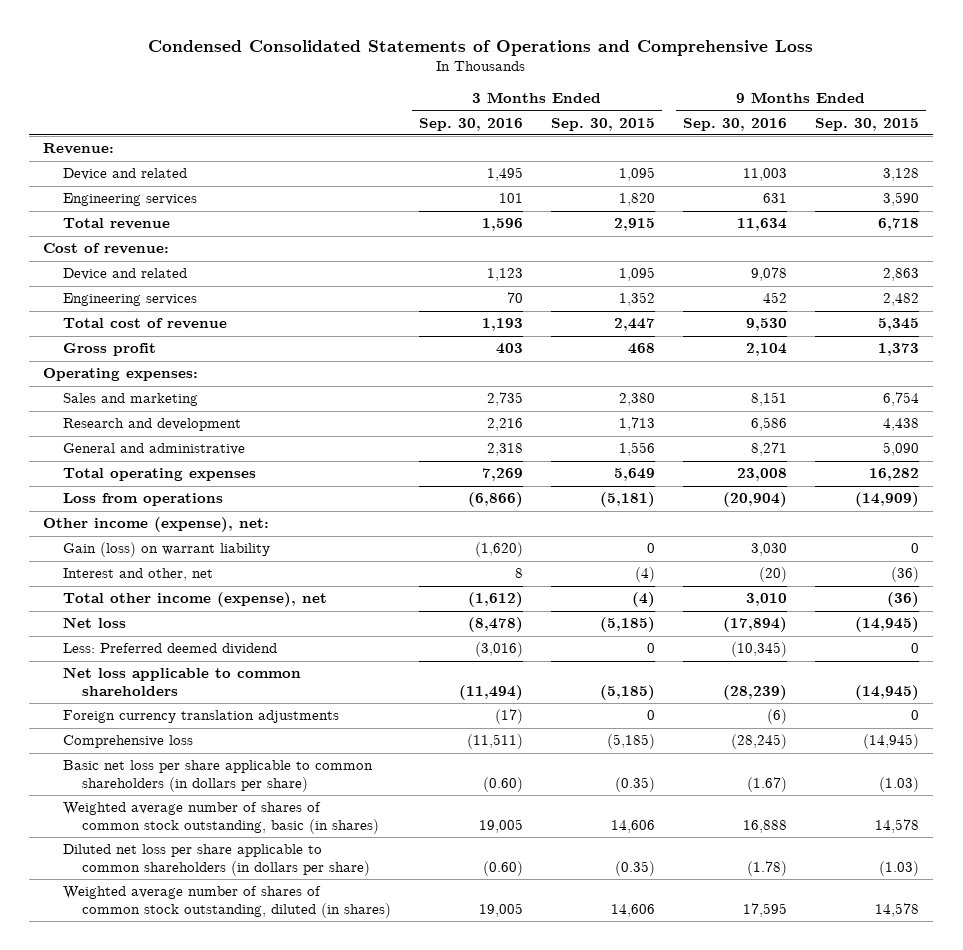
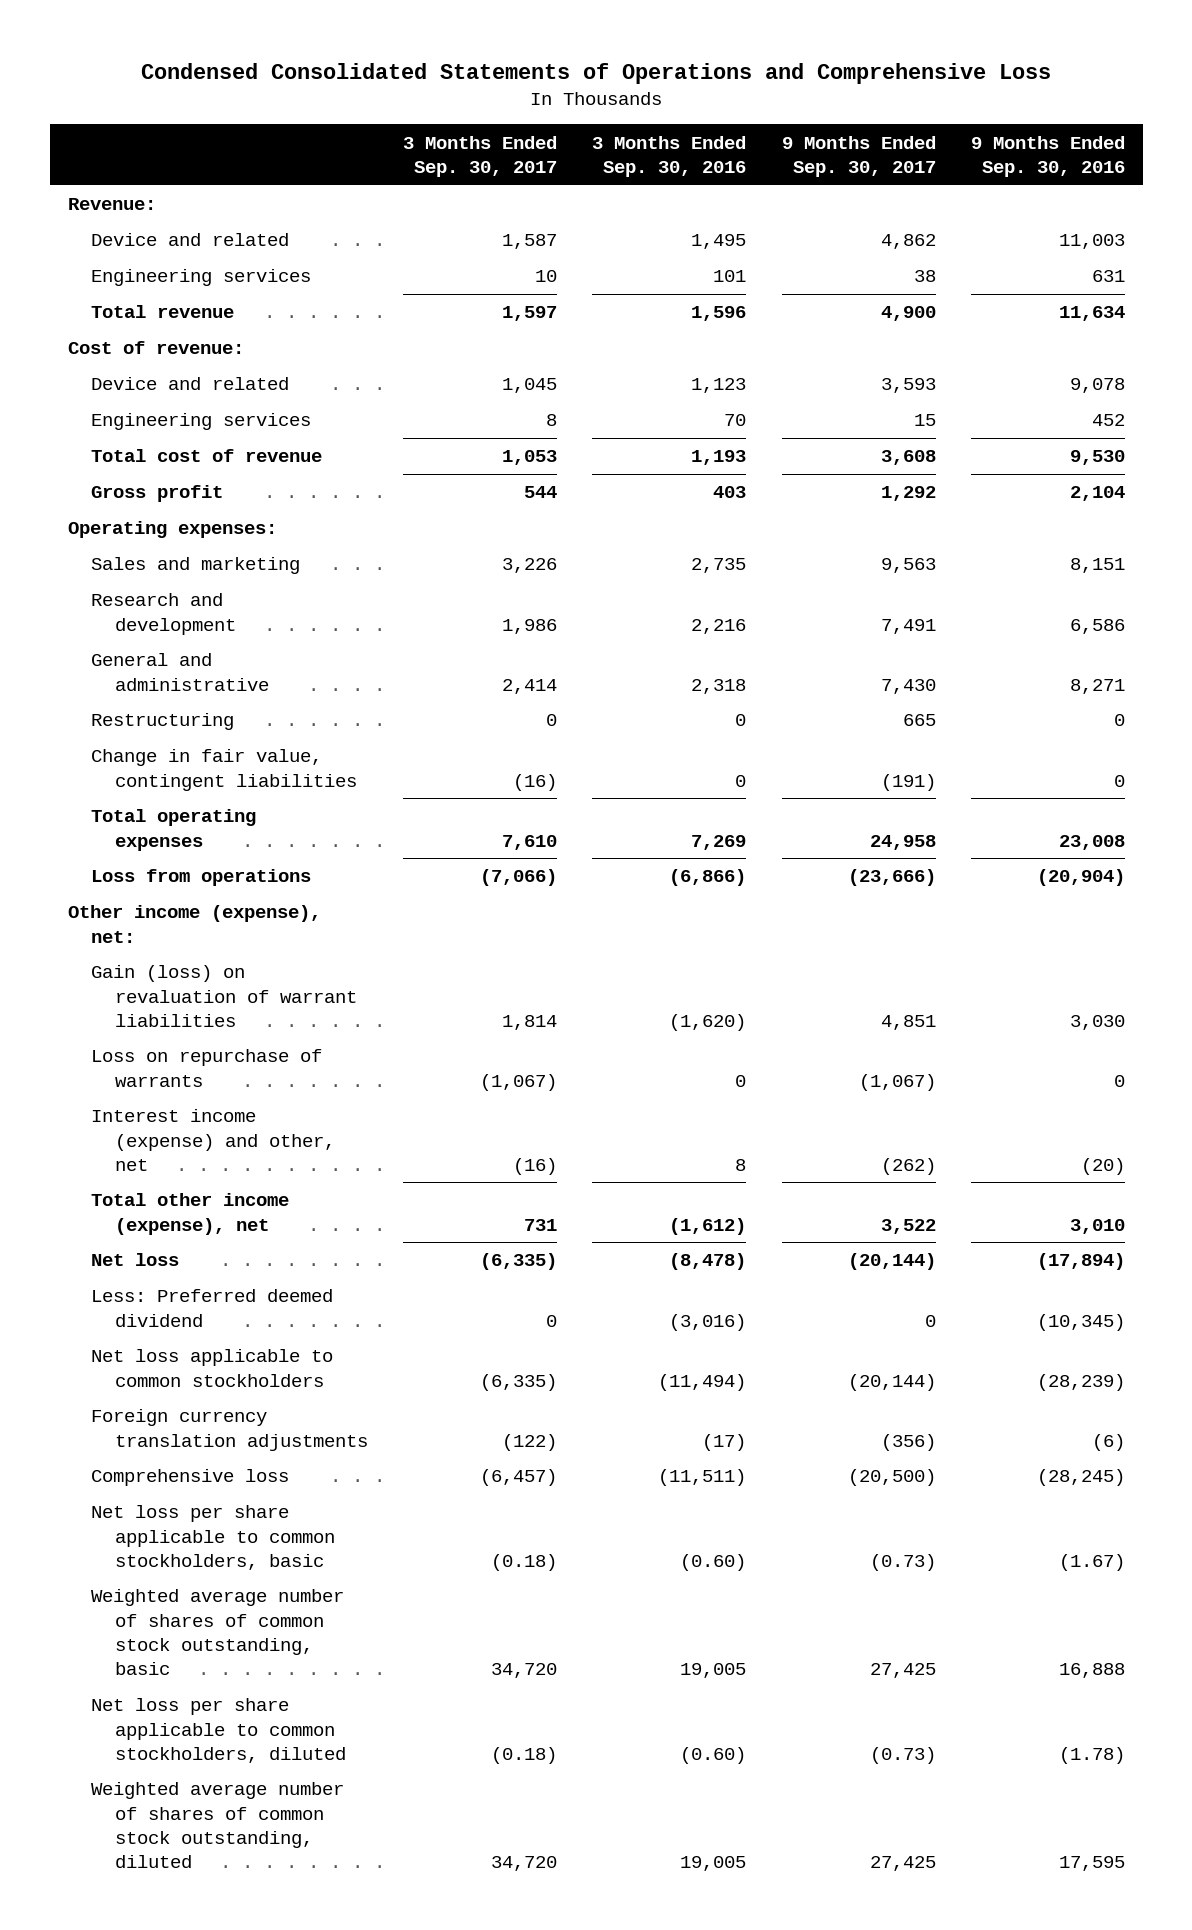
[551,117,656,131] Sep. 30, 2015 -> none
[815,117,920,131] Sep. 30, 2015 -> none
none -> [402,135,557,177] 3 Months Ended Sep. 30, 2017
none -> [781,135,936,177] 9 Months Ended Sep. 30, 2017
none -> [91,713,235,731] Restructuring
none -> [91,749,357,791] Change in fair value, contingent liabilities
[62,542,270,558] Gain (loss) on warrant liability -> [91,965,357,1027] Gain (loss) on revaluation of warrant liabilities
none -> [91,1049,323,1087] Loss on repurchase of warrants
[62,568,213,582] Interest and other, net -> [91,1109,335,1171] Interest income (expense) and other, net
[62,667,301,697] Net loss applicable to common shareholders -> [91,1349,334,1387] Net loss applicable to common stockholders
[62,760,373,793] Basic net loss per share applicable to common shareholders (in dollars per share) -> [91,1505,335,1570] Net loss per share applicable to common stockholders, basic
[62,802,380,835] Weighted average number of shares of common stock outstanding, basic (in shares) -> [91,1589,345,1675] Weighted average number of shares of common stock outstanding, basic
[62,844,371,877] Diluted net loss per share applicable to common shareholders (in dollars per share) -> [91,1698,346,1763] Net loss per share applicable to common stockholders, diluted
[62,886,392,919] Weighted average number of shares of common stock outstanding, diluted (in shares) -> [91,1782,345,1868] Weighted average number of shares of common stock outstanding, diluted

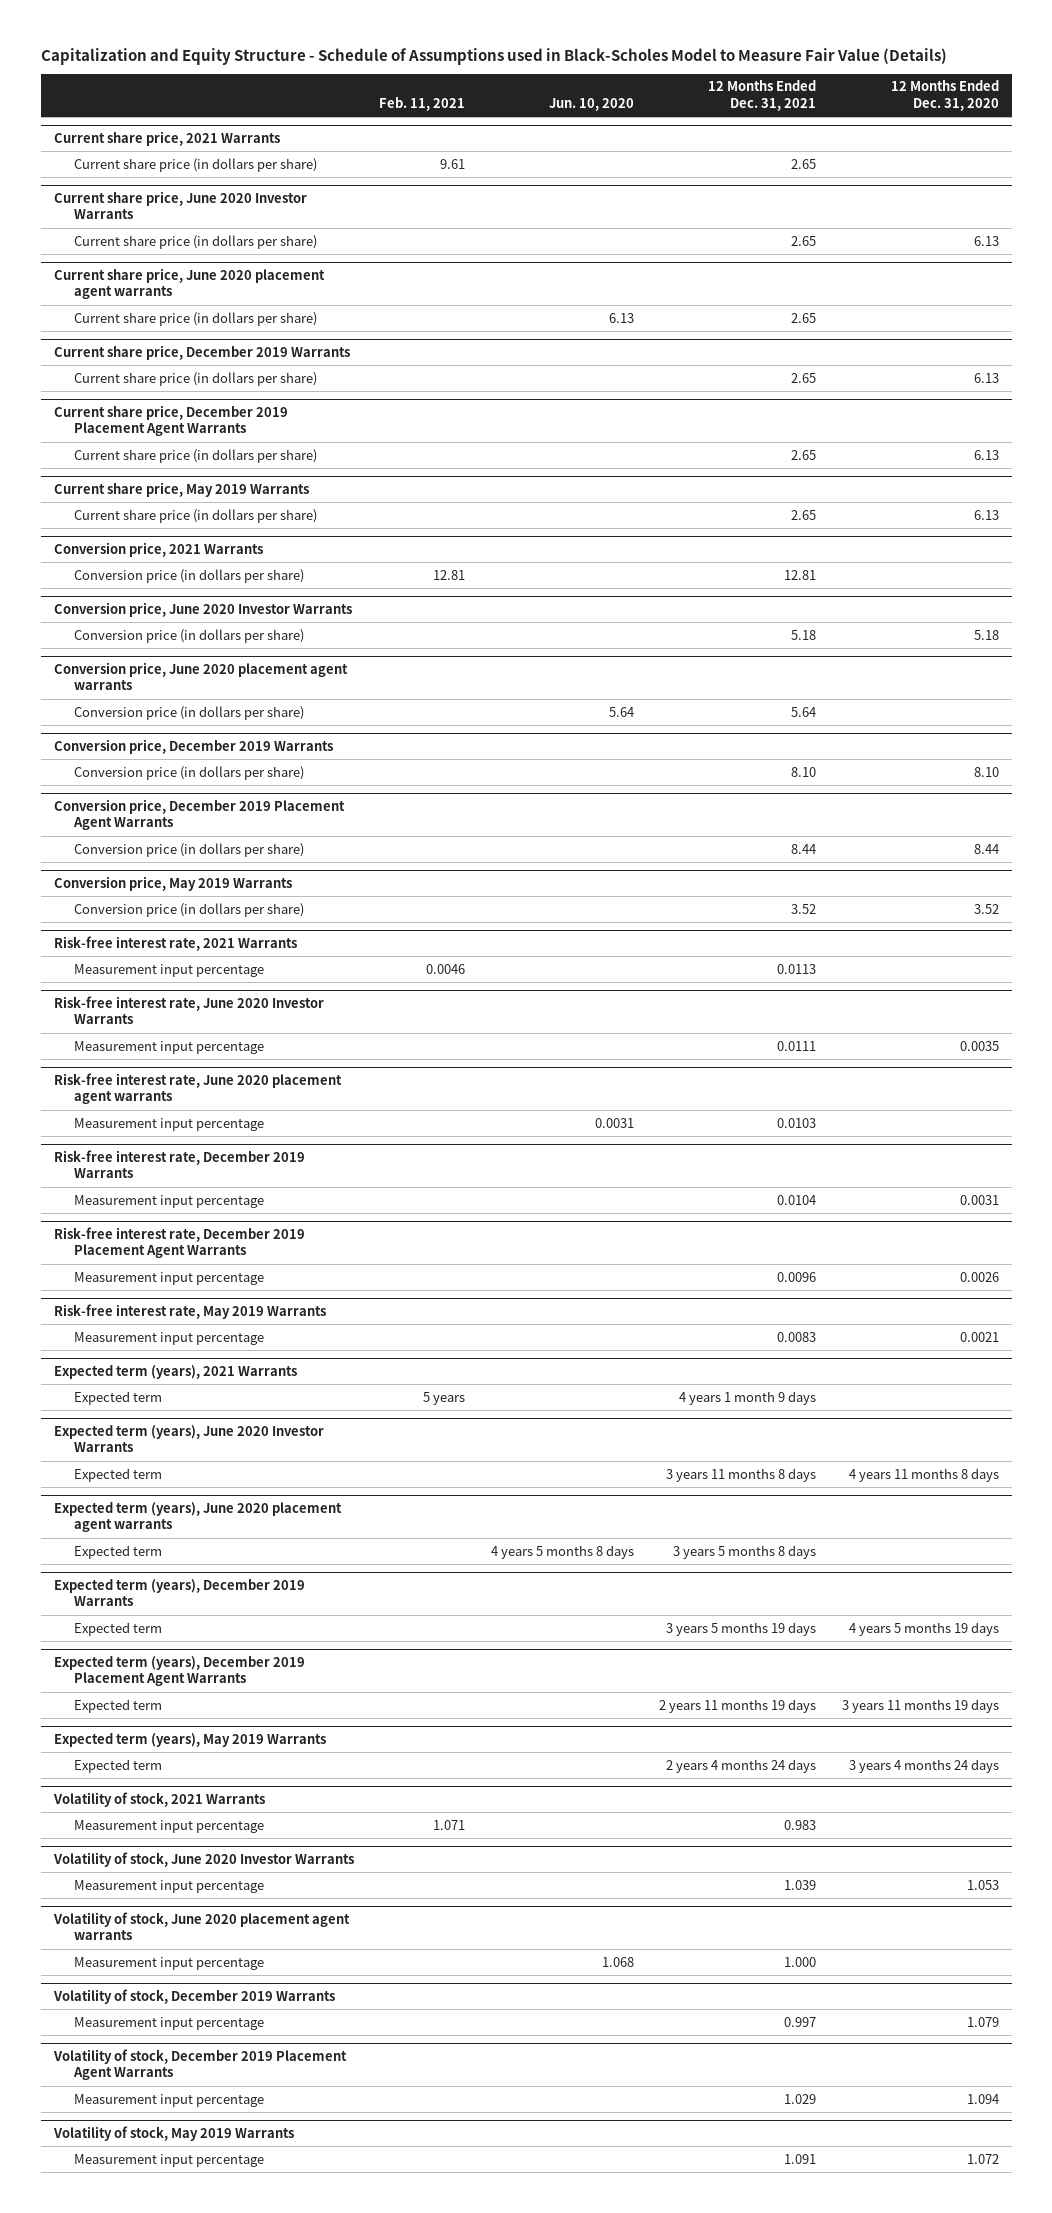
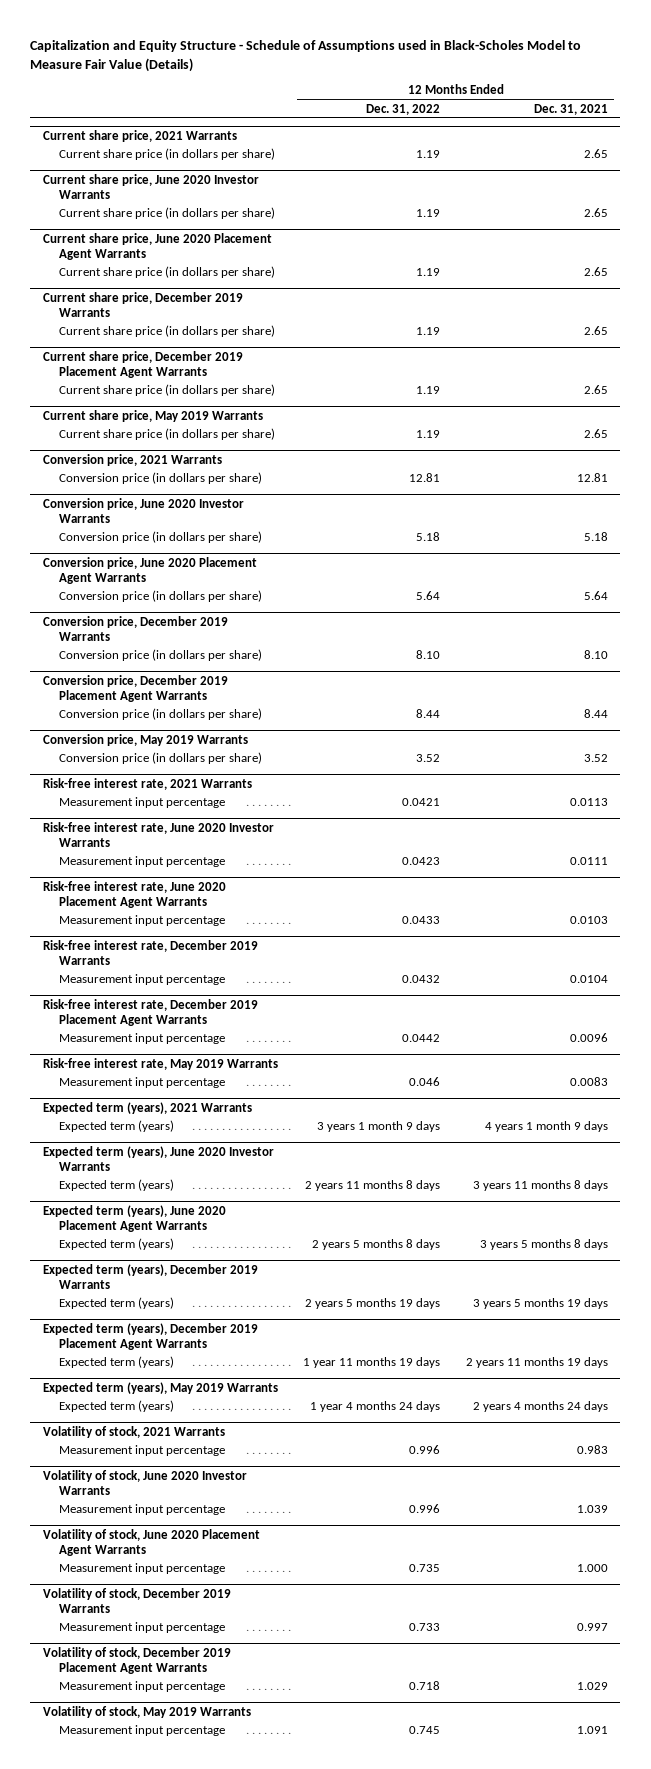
[379,96,466,111] Feb. 11, 2021 -> none
[548,97,634,111] Jun. 10, 2020 -> none
[890,80,999,111] 12 Months Ended Dec. 31, 2020 -> none
none -> [366,103,441,115] Dec. 31, 2022
[53,267,325,300] Current share price, June 2020 placement agent warrants -> [43,232,273,260] Current share price, June 2020 Placement Agent Warrants
[53,661,348,691] Conversion price, June 2020 placement agent warrants -> [43,556,258,584] Conversion price, June 2020 Placement Agent Warrants
[53,1072,342,1105] Risk-free interest rate, June 2020 placement agent warrants -> [43,880,227,908] Risk-free interest rate, June 2020 Placement Agent Warrants
[74,1390,163,1405] Expected term -> [58,1120,174,1133] Expected term (years)
[74,1467,163,1482] Expected term -> [58,1179,174,1192] Expected term (years)
[53,1501,342,1533] Expected term (years), June 2020 placement agent warrants -> [43,1204,227,1232] Expected term (years), June 2020 Placement Agent Warrants
[74,1544,163,1559] Expected term -> [58,1238,174,1251] Expected term (years)
[74,1621,163,1636] Expected term -> [58,1297,174,1310] Expected term (years)
[74,1698,163,1713] Expected term -> [58,1356,174,1369] Expected term (years)
[74,1758,163,1773] Expected term -> [58,1400,174,1413] Expected term (years)
[52,1911,350,1941] Volatility of stock, June 2020 placement agent warrants -> [43,1528,261,1556] Volatility of stock, June 2020 Placement Agent Warrants

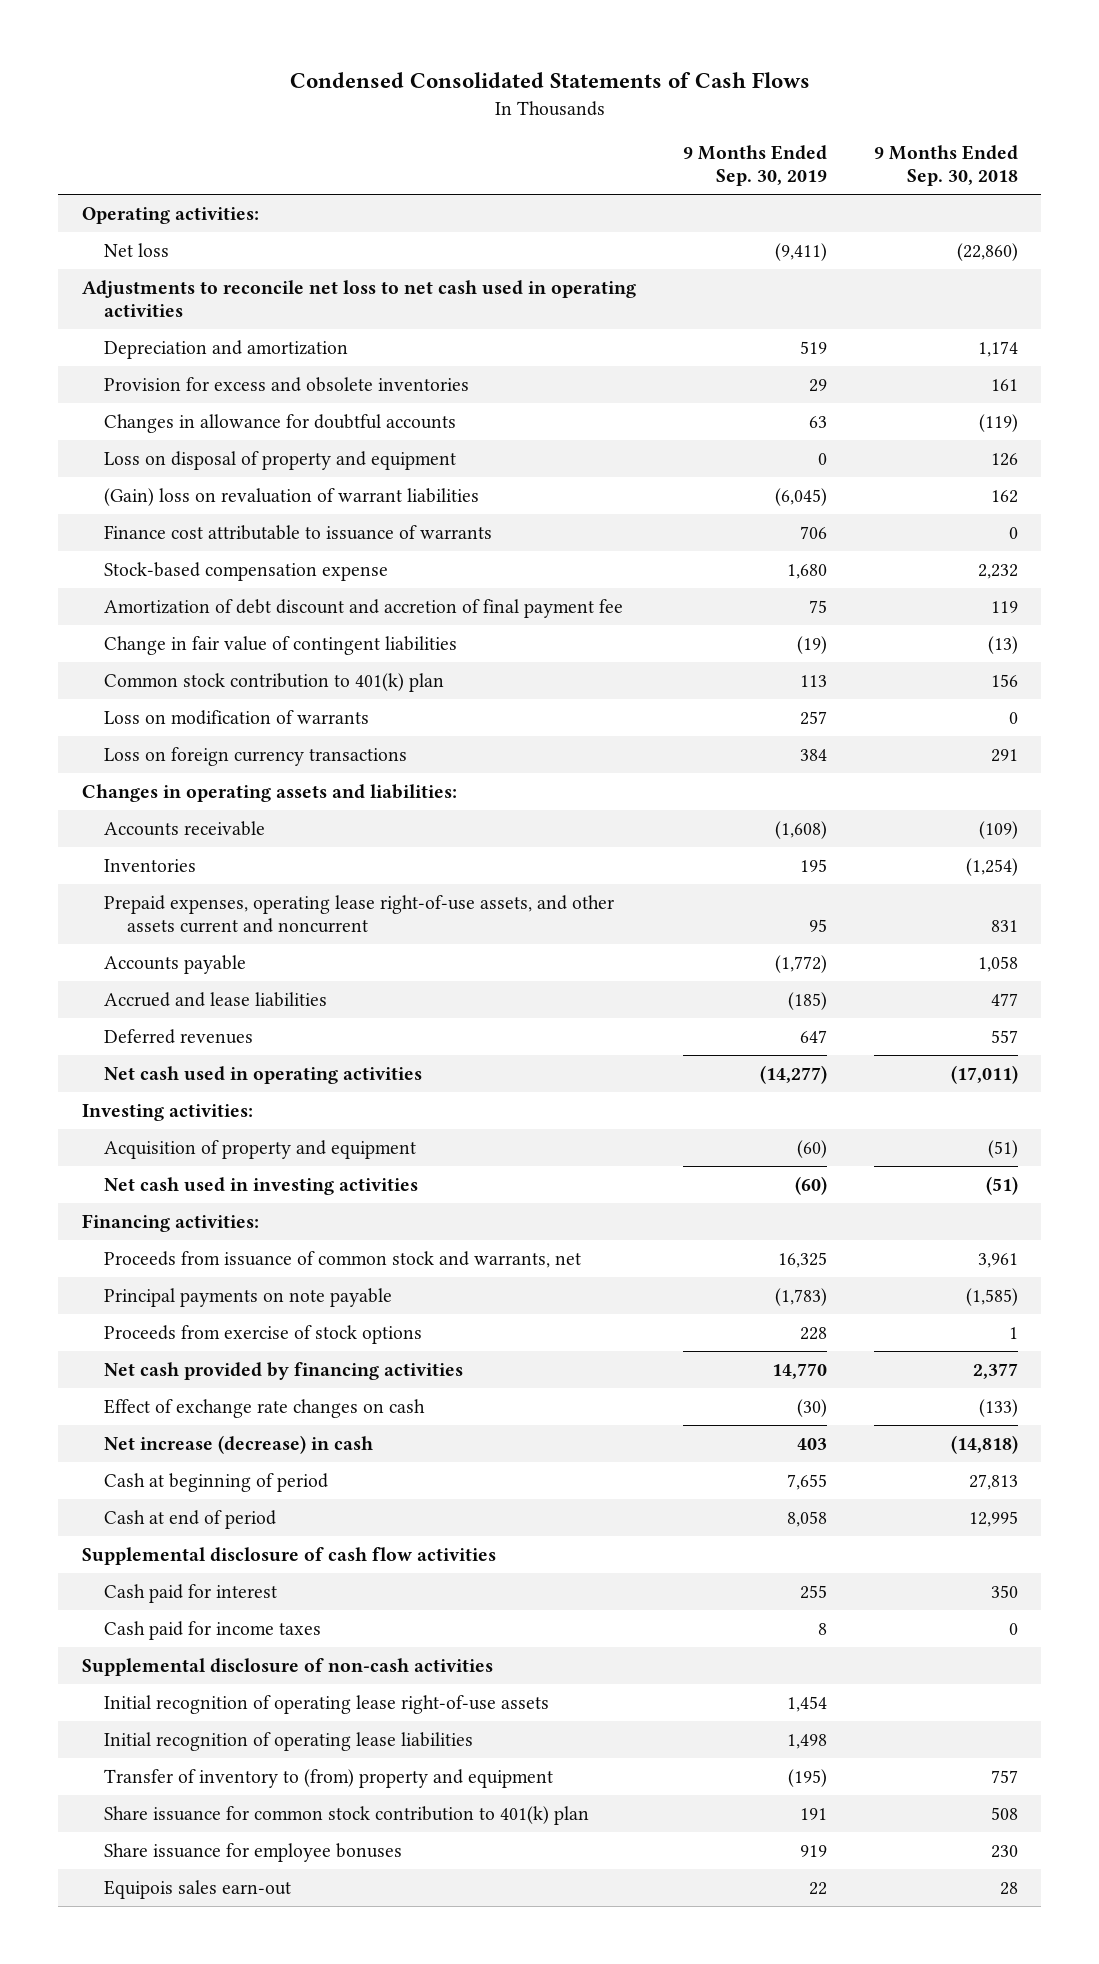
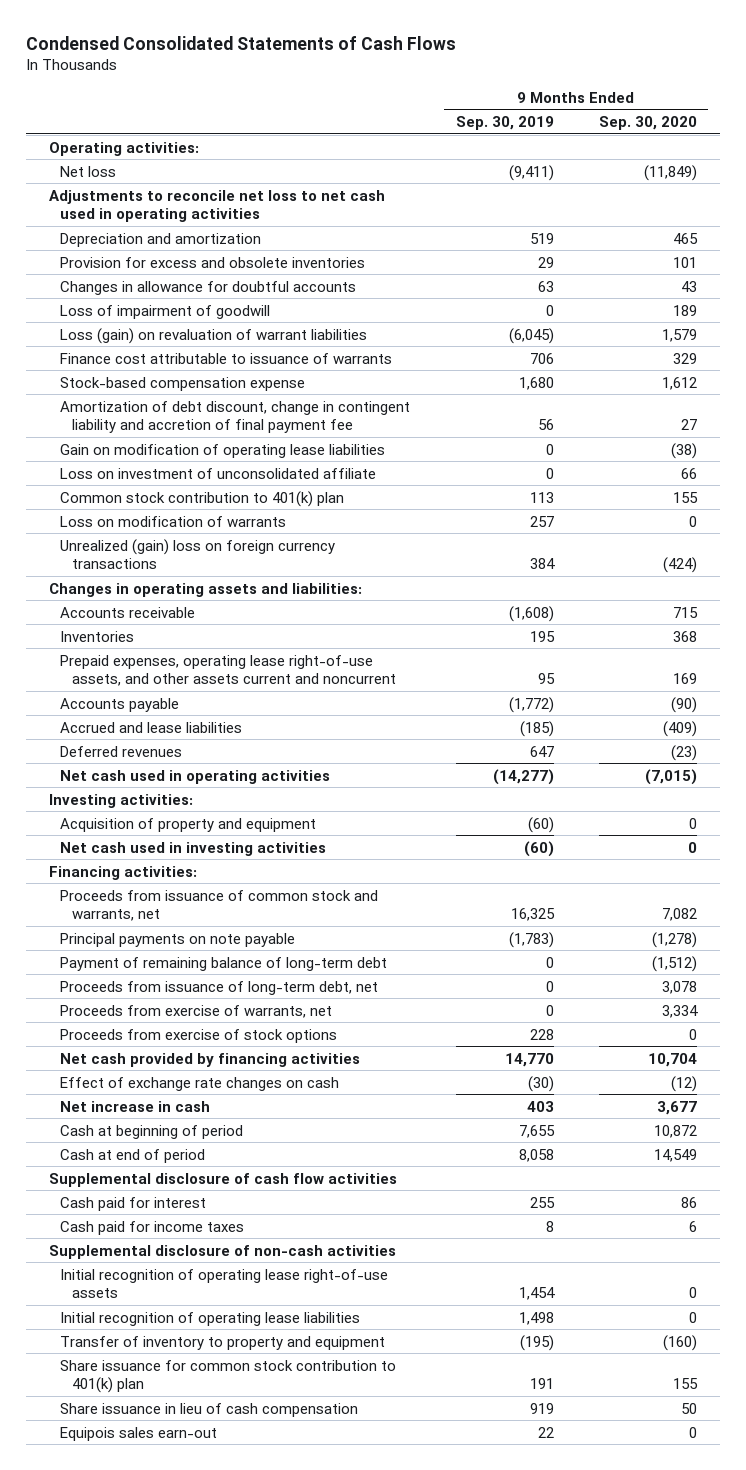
[873,144,1018,187] 9 Months Ended Sep. 30, 2018 -> none
none -> [598,116,697,131] Sep. 30, 2020
[104,450,457,470] Loss on disposal of property and equipment -> none
none -> [60,304,271,319] Loss of impairment of goodwill
[104,487,480,506] (Gain) loss on revaluation of warrant liabilities -> [60,327,368,344] Loss (gain) on revaluation of warrant liabilities
[104,635,458,655] Change in fair value of contingent liabilities -> none
[104,598,624,618] Amortization of debt discount and accretion of final payment fee -> [60,400,411,434] Amortization of debt discount, change in contingent liability and accretion of final payment fee
[808,599,827,613] 75 -> [537,419,554,431] 56
none -> [60,443,386,458] Gain on modification of operating lease liabilities
none -> [60,467,377,479] Loss on investment of unconsolidated affiliate
[104,746,408,766] Loss on foreign currency transactions -> [60,538,336,570] Unrealized (gain) loss on foreign currency transactions
none -> [60,956,388,971] Payment of remaining balance of long-term debt
none -> [60,980,379,995] Proceeds from issuance of long-term debt, net
none -> [60,1004,333,1018] Proceeds from exercise of warrants, net
[104,1434,374,1454] Net increase (decrease) in cash -> [60,1100,211,1112] Net increase in cash
[104,1768,554,1788] Transfer of inventory to (from) property and equipment -> [60,1335,386,1350] Transfer of inventory to property and equipment
[104,1842,403,1862] Share issuance for employee bonuses -> [60,1402,359,1417] Share issuance in lieu of cash compensation

